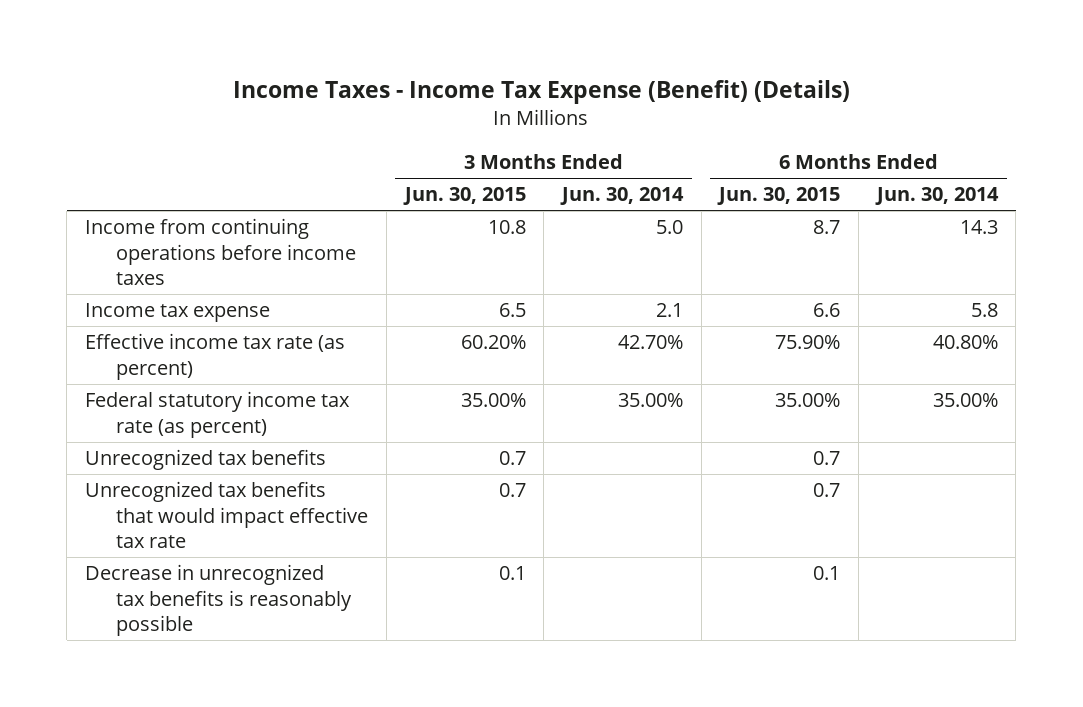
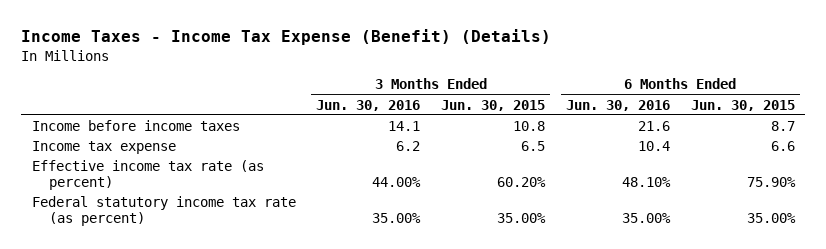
[559,187,684,206] Jun. 30, 2014 -> none
[874,187,999,206] Jun. 30, 2014 -> none
none -> [316,99,421,111] Jun. 30, 2016
none -> [565,99,670,111] Jun. 30, 2016
[85,218,357,285] Income from continuing operations before income taxes -> [31,120,240,132] Income before income taxes
[85,449,327,471] Unrecognized tax benefits -> none
[85,481,369,548] Unrecognized tax benefits that would impact effective tax rate -> none
[85,564,353,636] Decrease in unrecognized tax benefits is reasonably possible -> none

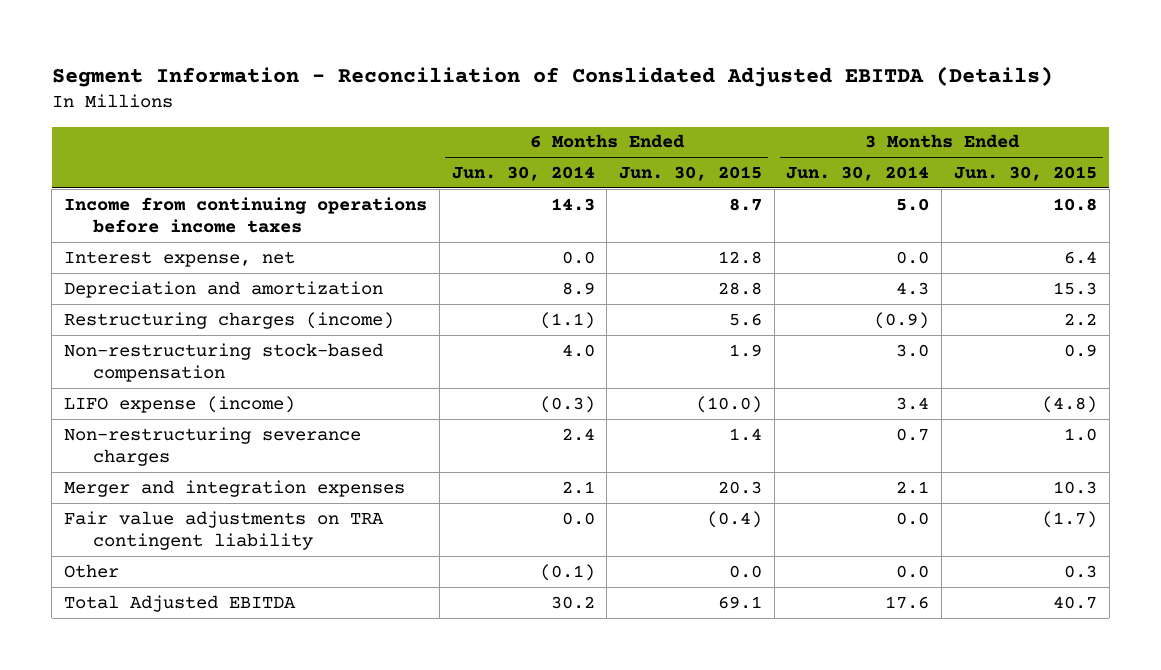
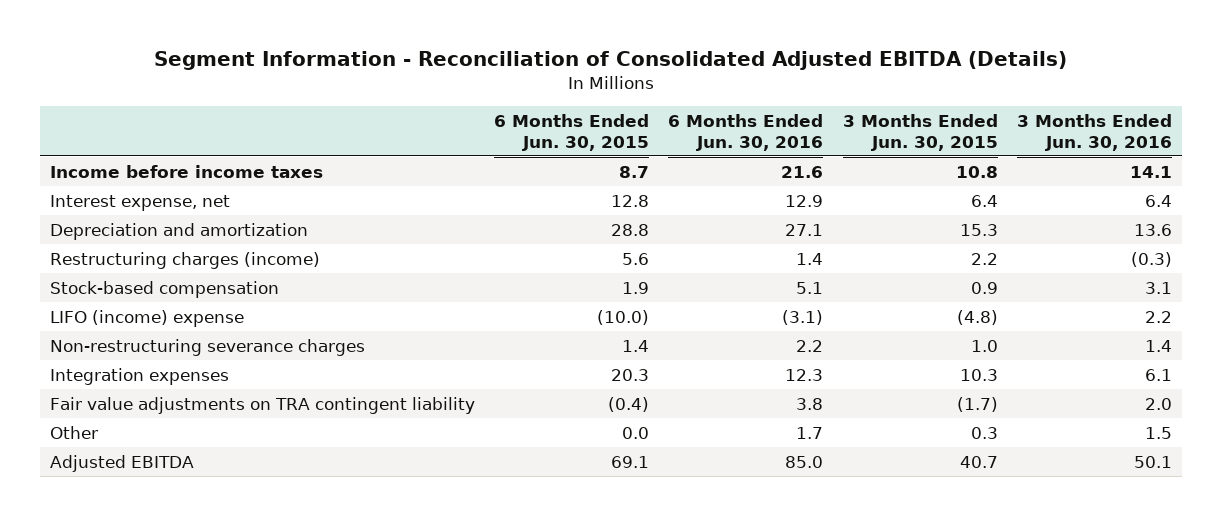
[51,65,1053,87] Segment Information - Reconciliation of Conslidated Adjusted EBITDA (Details) -> [153,51,1067,71] Segment Information - Reconciliation of Consolidated Adjusted EBITDA (Details)
[451,165,595,181] Jun. 30, 2014 -> none
[786,165,930,181] Jun. 30, 2014 -> none
none -> [668,113,824,151] 6 Months Ended Jun. 30, 2016
none -> [1017,113,1173,151] 3 Months Ended Jun. 30, 2016
[64,196,428,233] Income from continuing operations before income taxes -> [49,164,323,178] Income before income taxes
[64,342,384,382] Non-restructuring stock-based compensation -> [49,280,279,298] Stock-based compensation
[64,395,296,413] LIFO expense (income) -> [49,309,244,327] LIFO (income) expense
[64,479,406,497] Merger and integration expenses -> [49,367,229,385] Integration expenses
[64,594,297,612] Total Adjusted EBITDA -> [49,454,194,472] Adjusted EBITDA

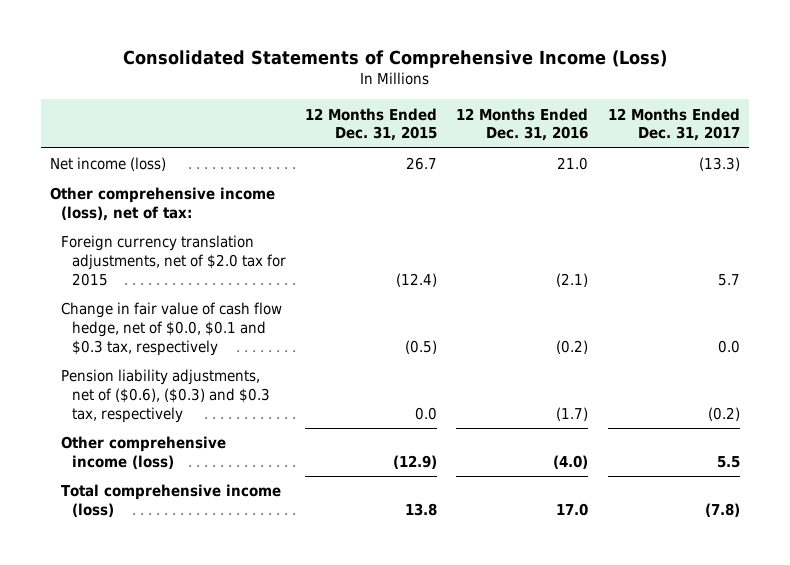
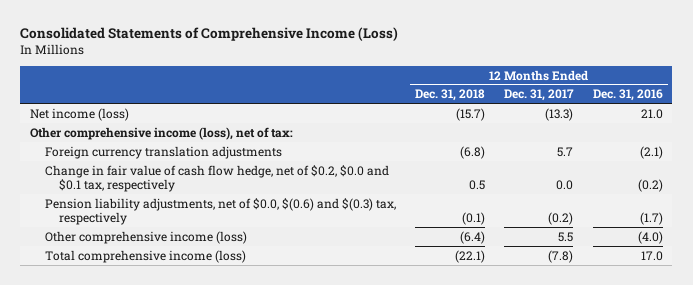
[305,107,438,142] 12 Months Ended Dec. 31, 2015 -> none
none -> [414,89,485,102] Dec. 31, 2018
[61,235,287,286] Foreign currency translation adjustments, net of $2.0 tax for 2015 -> [44,145,282,159] Foreign currency translation adjustments
[61,302,283,356] Change in fair value of cash flow hedge, net of $0.0, $0.1 and $0.3 tax, respectively -> [44,164,389,193] Change in fair value of cash flow hedge, net of $0.2, $0.0 and $0.1 tax, respectively
[61,369,271,423] Pension liability adjustments, net of ($0.6), ($0.3) and $0.3 tax, respectively -> [44,197,396,226] Pension liability adjustments, net of $0.0, $(0.6) and $(0.3) tax, respectively

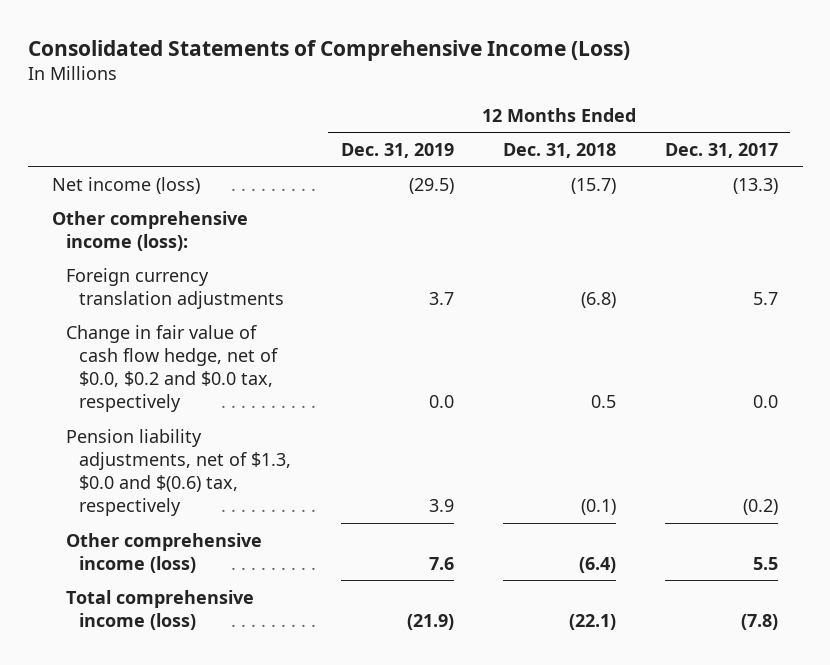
[592,89,663,102] Dec. 31, 2016 -> none
none -> [340,142,454,158] Dec. 31, 2019
[29,126,293,140] Other comprehensive income (loss), net of tax: -> [52,210,249,251] Other comprehensive income (loss):
[44,164,389,193] Change in fair value of cash flow hedge, net of $0.2, $0.0 and $0.1 tax, respectively -> [65,324,279,412] Change in fair value of cash flow hedge, net of $0.0, $0.2 and $0.0 tax, respectively
[44,197,396,226] Pension liability adjustments, net of $0.0, $(0.6) and $(0.3) tax, respectively -> [65,428,292,516] Pension liability adjustments, net of $1.3, $0.0 and $(0.6) tax, respectively

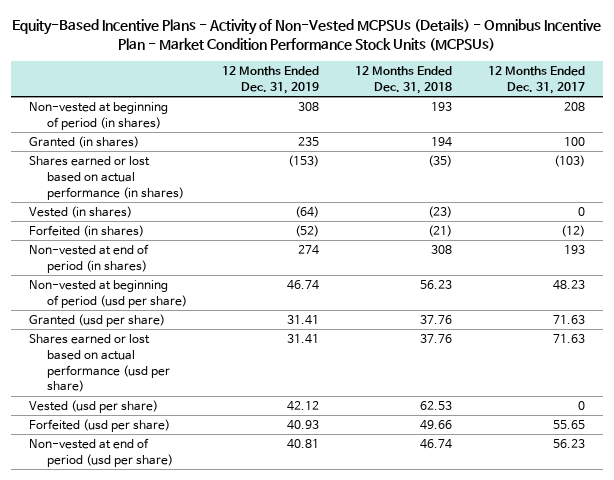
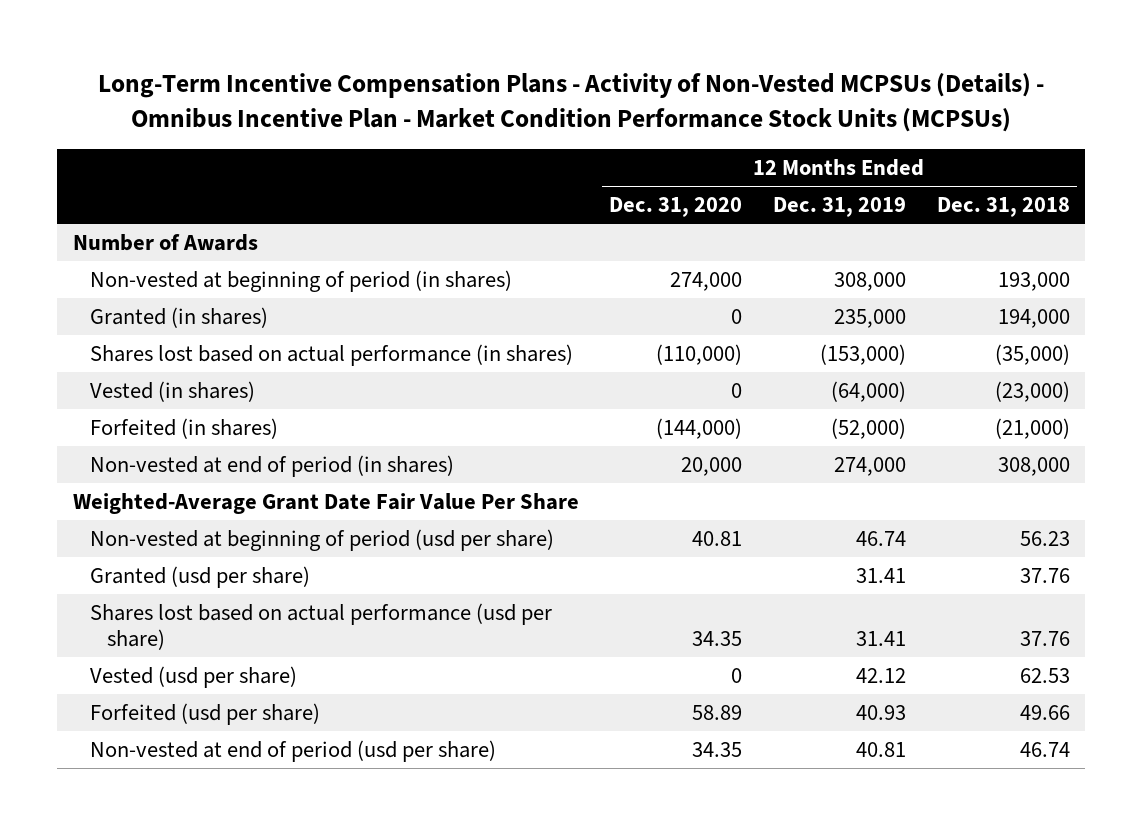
[11,18,601,51] Equity-Based Incentive Plans - Activity of Non-Vested MCPSUs (Details) - Omnibus Incentive Plan - Market Condition Performance Stock Units (MCPSUs) -> [98,73,1045,132] Long-Term Incentive Compensation Plans - Activity of Non-Vested MCPSUs (Details) - Omnibus Incentive Plan - Market Condition Performance Stock Units (MCPSUs)
[488,66,586,94] 12 Months Ended Dec. 31, 2017 -> none
none -> [609,196,743,217] Dec. 31, 2020
none -> [72,233,258,251] Number of Awards
[298,102,320,112] 308 -> [833,271,906,291] 308,000
[431,102,453,112] 193 -> [997,271,1070,291] 193,000
[298,137,320,147] 235 -> [833,308,906,328] 235,000
[431,137,453,148] 194 -> [997,308,1070,328] 194,000
[28,156,184,200] Shares earned or lost based on actual performance (in shares) -> [89,343,573,366] Shares lost based on actual performance (in shares)
[288,155,320,168] (153) -> [819,343,906,365] (153,000)
[428,155,453,168] (35) -> [994,343,1070,365] (35,000)
[295,206,320,219] (64) -> [830,380,906,402] (64,000)
[428,206,453,219] (23) -> [994,380,1070,402] (23,000)
[295,225,320,238] (52) -> [830,417,906,439] (52,000)
[428,225,453,238] (21) -> [994,417,1070,439] (21,000)
[298,245,320,256] 274 -> [833,456,906,476] 274,000
[431,245,453,255] 308 -> [997,456,1070,476] 308,000
none -> [72,492,579,514] Weighted-Average Grant Date Fair Value Per Share
[28,334,170,393] Shares earned or lost based on actual performance (usd per share) -> [89,602,552,650] Shares lost based on actual performance (usd per share)

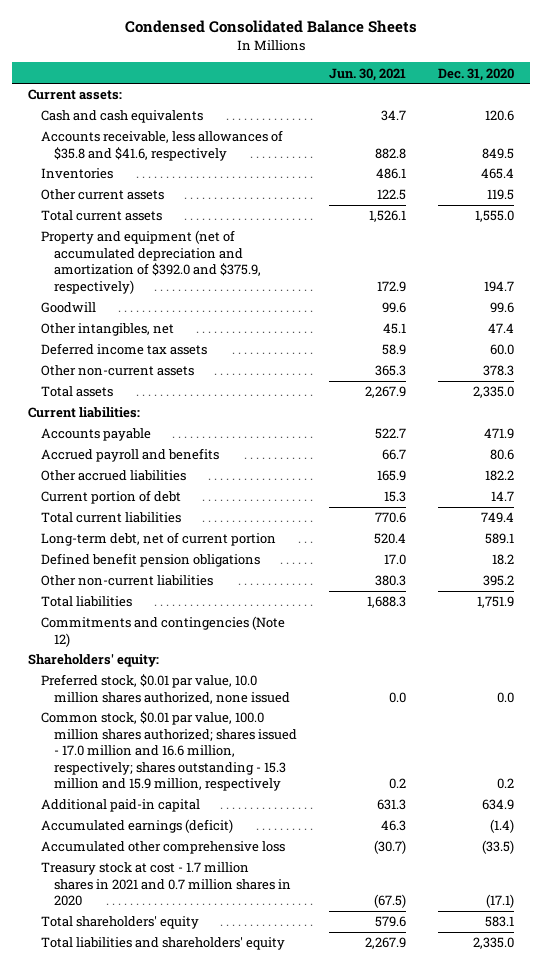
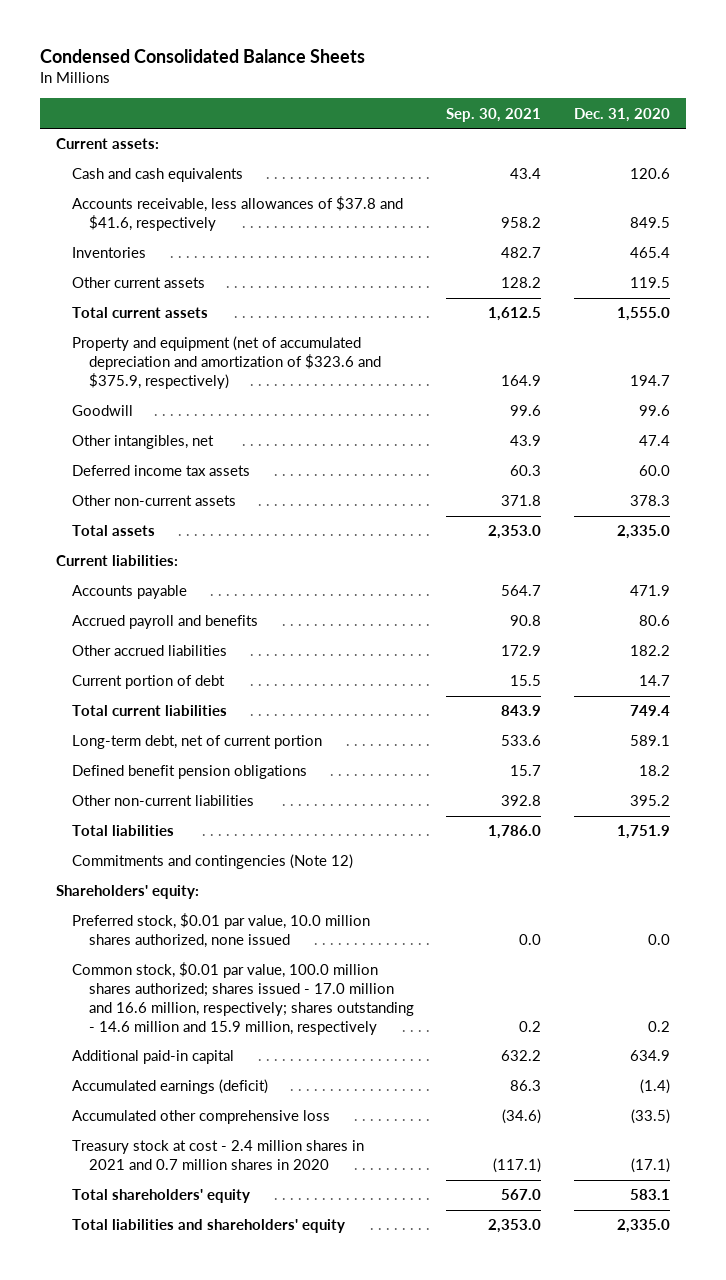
[328,67,406,81] Jun. 30, 2021 -> none
none -> [446,107,542,122] Sep. 30, 2021
[41,130,284,161] Accounts receivable, less allowances of $35.8 and $41.6, respectively -> [72,196,404,232] Accounts receivable, less allowances of $37.8 and $41.6, respectively
[41,230,262,294] Property and equipment (net of accumulated depreciation and amortization of $392.0 and $375.9, respectively) -> [72,336,381,390] Property and equipment (net of accumulated depreciation and amortization of $323.6 and $375.9, respectively)
[41,711,298,792] Common stock, $0.01 par value, 100.0 million shares authorized; shares issued - 17.0 million and 16.6 million, respectively; shares outstanding - 15.3 million and 15.9 million, respectively -> [72,962,414,1035] Common stock, $0.01 par value, 100.0 million shares authorized; shares issued - 17.0 million and 16.6 million, respectively; shares outstanding - 14.6 million and 15.9 million, respectively
[41,862,292,907] Treasury stock at cost - 1.7 million shares in 2021 and 0.7 million shares in 2020 -> [72,1140,365,1171] Treasury stock at cost - 2.4 million shares in 2021 and 0.7 million shares in 2020

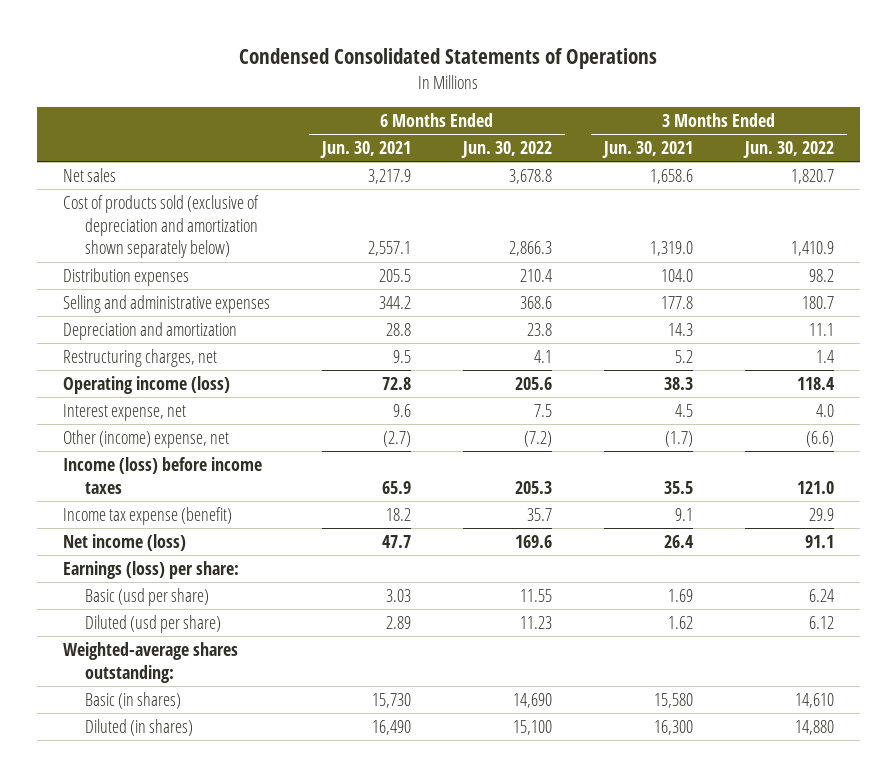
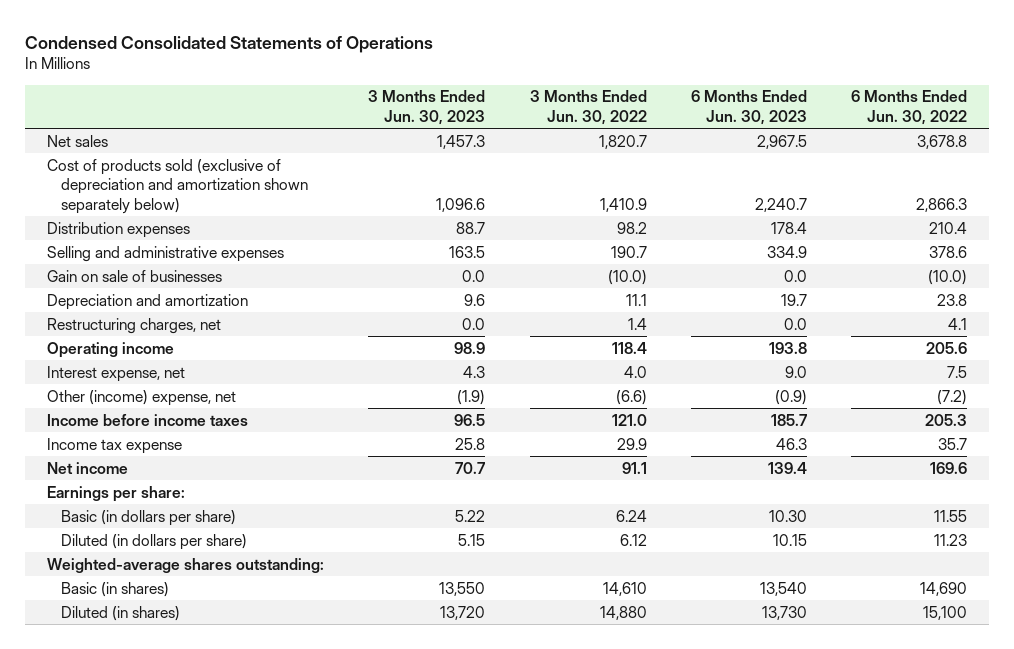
[319,141,411,159] Jun. 30, 2021 -> none
[601,141,693,159] Jun. 30, 2021 -> none
none -> [368,90,486,125] 3 Months Ended Jun. 30, 2023
none -> [690,90,807,125] 6 Months Ended Jun. 30, 2023
[519,296,552,310] 368.6 -> [929,245,968,258] 378.6
[801,296,834,310] 180.7 -> [610,245,647,258] 190.7
none -> [47,269,223,282] Gain on sale of businesses
[62,376,230,395] Operating income (loss) -> [47,341,175,358] Operating income
[62,457,262,494] Income (loss) before income taxes -> [47,413,249,426] Income before income taxes
[62,507,232,526] Income tax expense (benefit) -> [47,437,183,454] Income tax expense
[62,534,186,552] Net income (loss) -> [47,461,129,474] Net income
[62,561,239,580] Earnings (loss) per share: -> [47,485,186,502] Earnings per share:
[84,588,209,607] Basic (usd per share) -> [61,509,237,526] Basic (in dollars per share)
[84,615,221,634] Diluted (usd per share) -> [61,533,248,550] Diluted (in dollars per share)

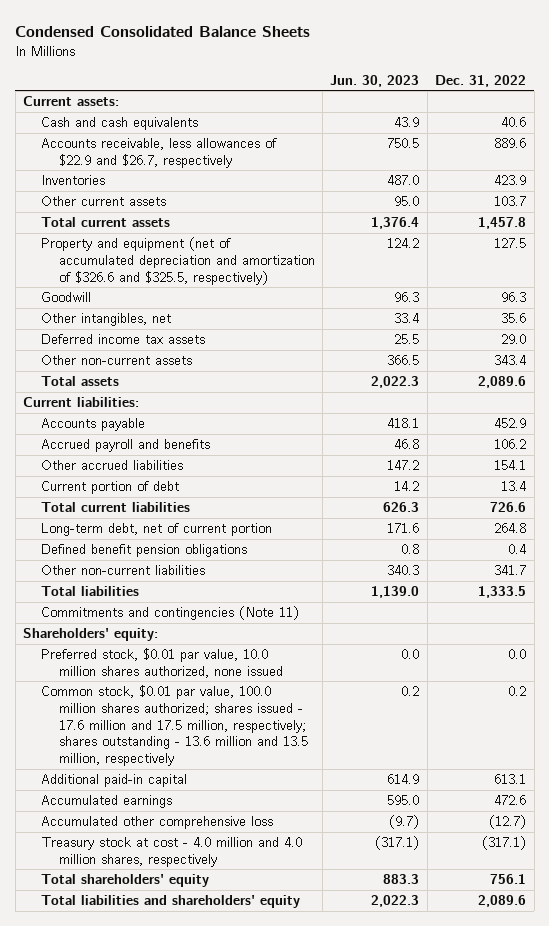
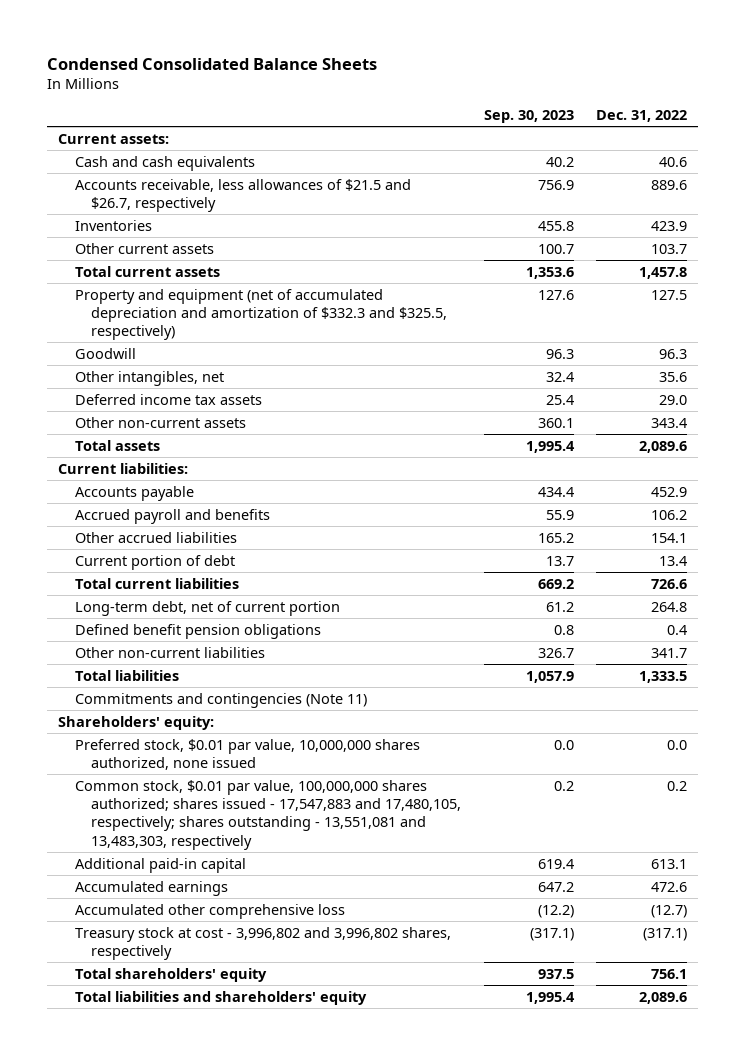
[330,75,420,88] Jun. 30, 2023 -> none
none -> [483,110,574,124] Sep. 30, 2023
[40,138,277,168] Accounts receivable, less allowances of $22.9 and $26.7, respectively -> [74,178,411,212] Accounts receivable, less allowances of $21.5 and $26.7, respectively
[40,237,315,285] Property and equipment (net of accumulated depreciation and amortization of $326.6 and $325.5, respectively) -> [74,288,448,341] Property and equipment (net of accumulated depreciation and amortization of $332.3 and $325.5, respectively)
[40,648,283,678] Preferred stock, $0.01 par value, 10.0 million shares authorized, none issued -> [74,738,420,770] Preferred stock, $0.01 par value, 10,000,000 shares authorized, none issued
[40,685,308,767] Common stock, $0.01 par value, 100.0 million shares authorized; shares issued - 17.6 million and 17.5 million, respectively; shares outstanding - 13.6 million and 13.5 million, respectively -> [74,779,462,850] Common stock, $0.01 par value, 100,000,000 shares authorized; shares issued - 17,547,883 and 17,480,105, respectively; shares outstanding - 13,551,081 and 13,483,303, respectively
[40,837,302,867] Treasury stock at cost - 4.0 million and 4.0 million shares, respectively -> [74,926,451,960] Treasury stock at cost - 3,996,802 and 3,996,802 shares, respectively

